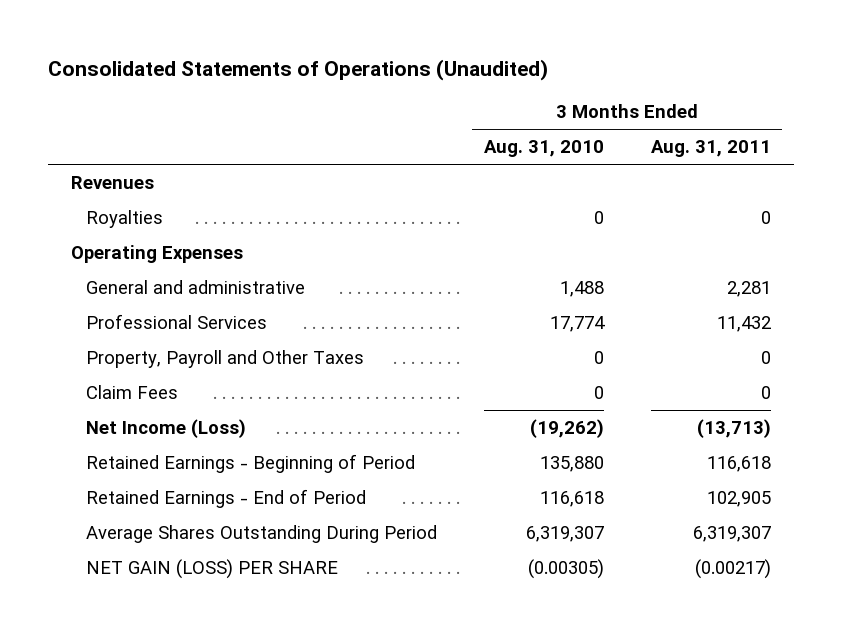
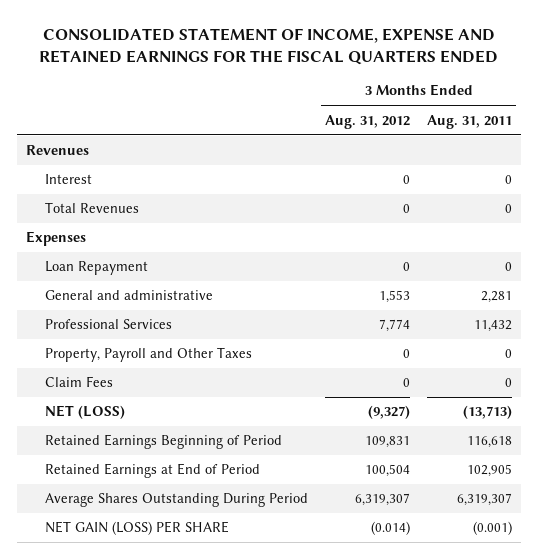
[47,59,548,82] Consolidated Statements of Operations (Unaudited) -> [39,27,499,65] CONSOLIDATED STATEMENT OF INCOME, EXPENSE AND RETAINED EARNINGS FOR THE FISCAL QUARTERS ENDED
[483,140,604,158] Aug. 31, 2010 -> none
none -> [325,114,411,129] Aug. 31, 2012
[85,210,163,229] Royalties -> none
none -> [45,174,93,185] Interest
none -> [45,202,140,214] Total Revenues
[70,245,243,264] Operating Expenses -> [25,231,86,247] Expenses
none -> [45,261,149,276] Loan Repayment
[85,419,246,439] Net Income (Loss) -> [45,405,126,420] NET (LOSS)
[85,454,415,474] Retained Earnings - Beginning of Period -> [45,434,283,450] Retained Earnings Beginning of Period
[85,489,366,509] Retained Earnings - End of Period -> [45,463,261,479] Retained Earnings at End of Period
[694,559,771,580] (0.00217) -> [473,521,513,536] (0.001)

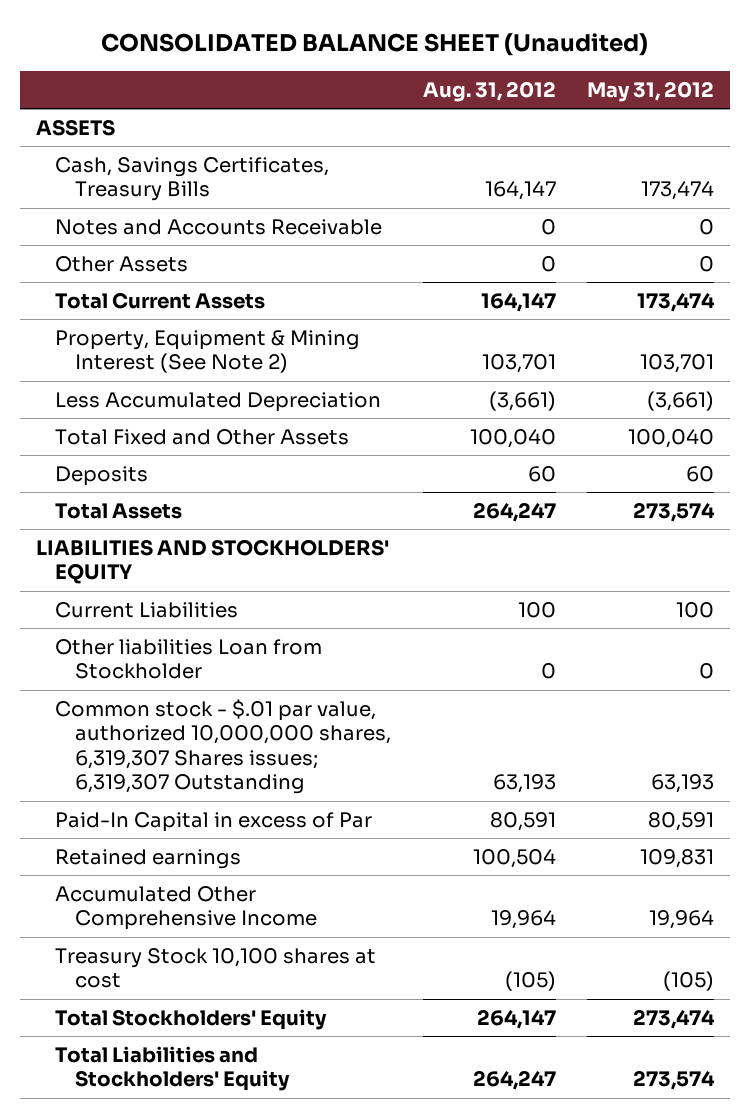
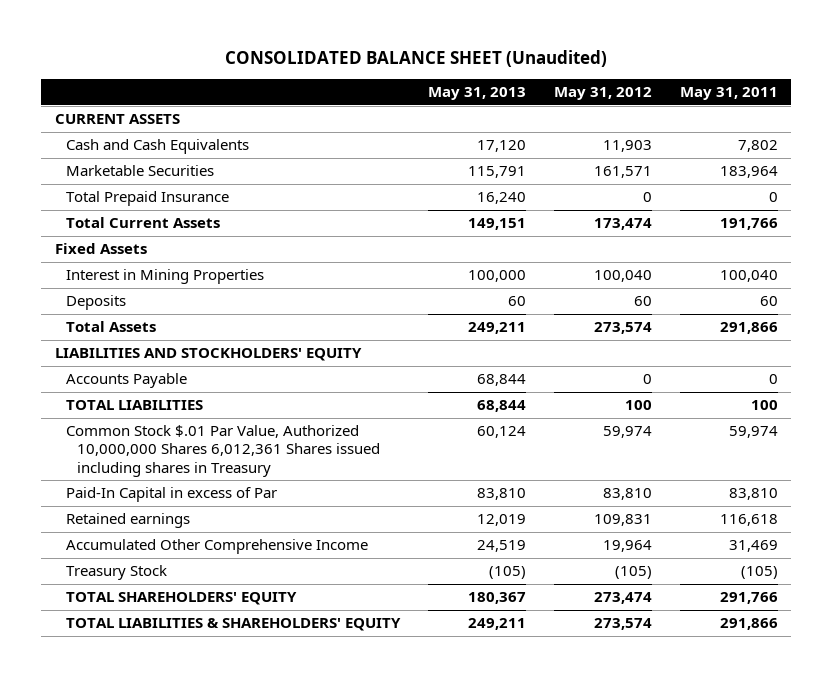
[422,80,556,102] Aug. 31, 2012 -> none
none -> [427,87,526,101] May 31, 2013
none -> [679,87,778,101] May 31, 2011
[55,156,330,202] Cash, Savings Certificates, Treasury Bills -> none
[55,218,383,235] Notes and Accounts Receivable -> none
[55,255,189,272] Other Assets -> none
[35,118,115,136] ASSETS -> [55,114,181,125] CURRENT ASSETS
none -> [66,139,250,155] Cash and Cash Equivalents
none -> [66,165,215,177] Marketable Securities
none -> [66,191,230,207] Total Prepaid Insurance
[55,329,361,374] Property, Equipment & Mining Interest (See Note 2) -> none
[55,391,382,412] Less Accumulated Depreciation -> none
[55,428,350,445] Total Fixed and Other Assets -> none
none -> [55,243,148,255] Fixed Assets
none -> [66,269,265,285] Interest in Mining Properties
[55,638,323,680] Other liabilities Loan from Stockholder -> none
none -> [66,373,188,389] Accounts Payable
[55,601,239,618] Current Liabilities -> [66,400,204,411] TOTAL LIABILITIES
[55,698,391,795] Common stock - $.01 par value, authorized 10,000,000 shares, 6,319,307 Shares issues; 6,319,307 Outstanding -> [66,425,380,477] Common Stock $.01 Par Value, Authorized 10,000,000 Shares 6,012,361 Shares issued including shares in Treasury
[651,774,715,794] 63,193 -> [602,426,652,439] 59,974
[648,811,715,831] 80,591 -> [602,488,652,501] 83,810
[55,947,377,989] Treasury Stock 10,100 shares at cost -> [66,565,168,581] Treasury Stock
[55,1008,328,1030] Total Stockholders' Equity -> [66,592,298,606] TOTAL SHAREHOLDERS' EQUITY
[55,1045,290,1092] Total Liabilities and Stockholders' Equity -> [66,618,402,632] TOTAL LIABILITIES & SHAREHOLDERS' EQUITY

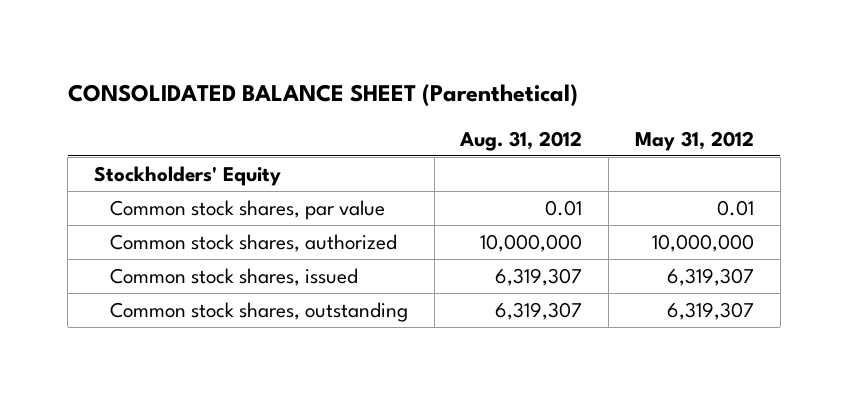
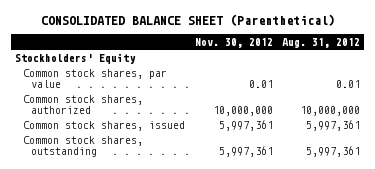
[635,130,755,151] May 31, 2012 -> none
none -> [194,37,273,48] Nov. 30, 2012
[495,268,583,287] 6,319,307 -> [305,119,360,131] 5,997,361
[495,302,583,321] 6,319,307 -> [305,145,360,157] 5,997,361

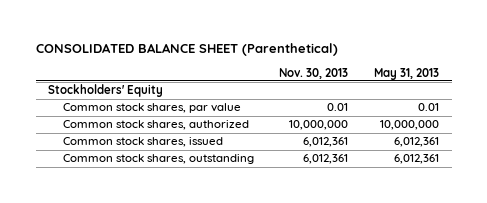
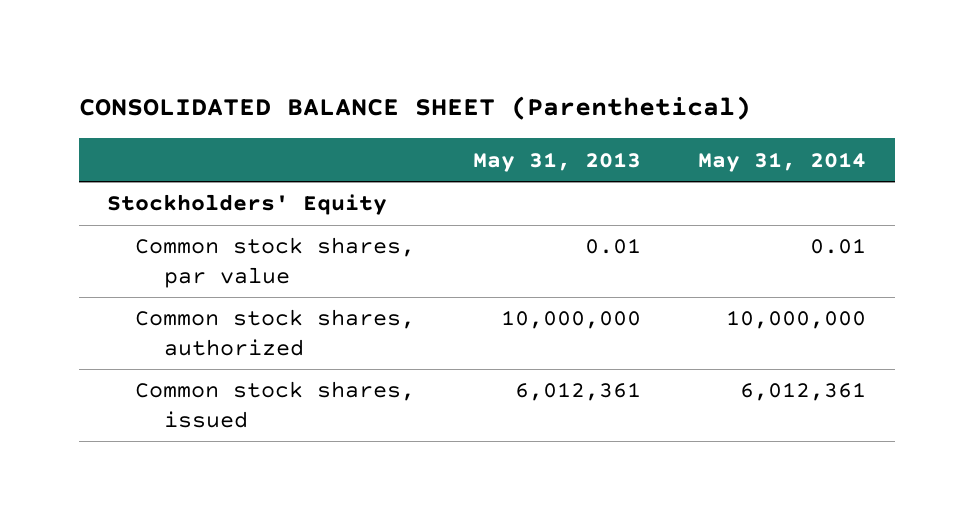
[279,67,349,79] Nov. 30, 2013 -> none
none -> [697,151,866,172] May 31, 2014
[62,154,254,165] Common stock shares, outstanding -> none

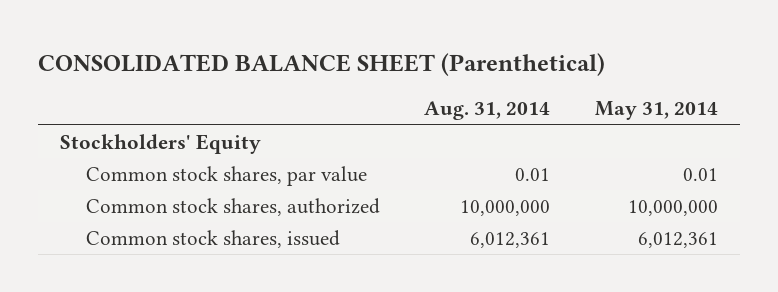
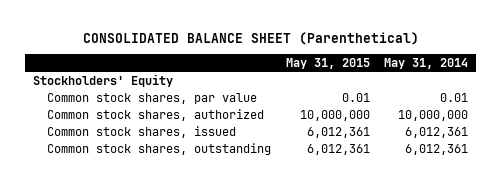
[424,101,551,121] Aug. 31, 2014 -> none
none -> [285,57,370,69] May 31, 2015
none -> [47,142,272,155] Common stock shares, outstanding

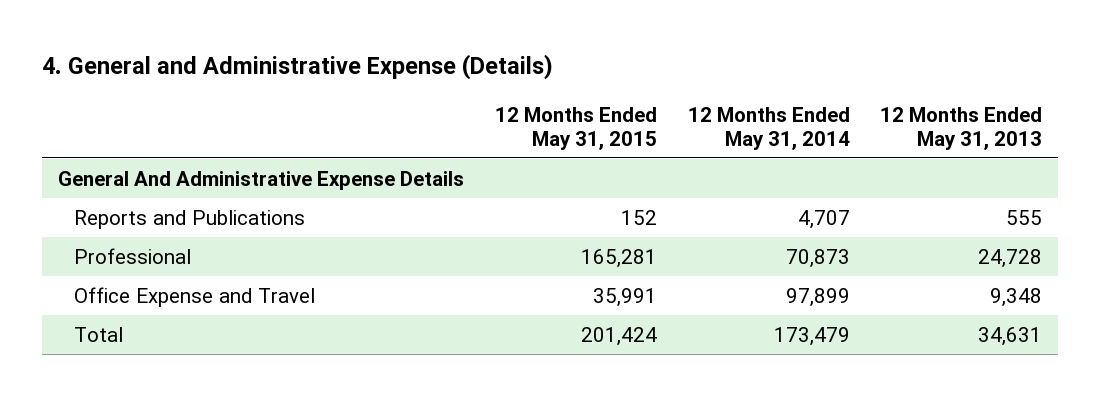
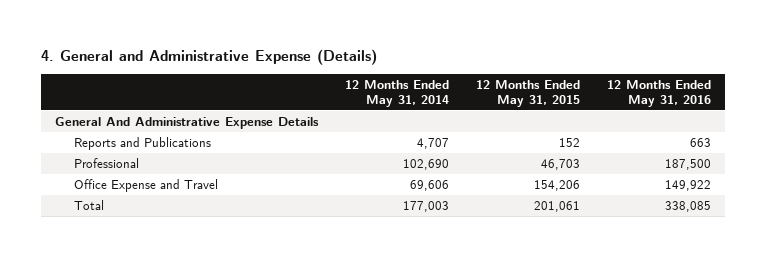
[880,106,1043,150] 12 Months Ended May 31, 2013 -> none
none -> [607,79,712,107] 12 Months Ended May 31, 2016
[580,248,657,268] 165,281 -> [541,158,581,170] 46,703
[785,248,850,268] 70,873 -> [403,158,450,170] 102,690
[592,287,657,307] 35,991 -> [534,179,581,191] 154,206
[785,287,850,307] 97,899 -> [410,179,450,191] 69,606
[580,326,657,346] 201,424 -> [534,200,581,212] 201,061
[773,326,850,346] 173,479 -> [403,200,450,212] 177,003

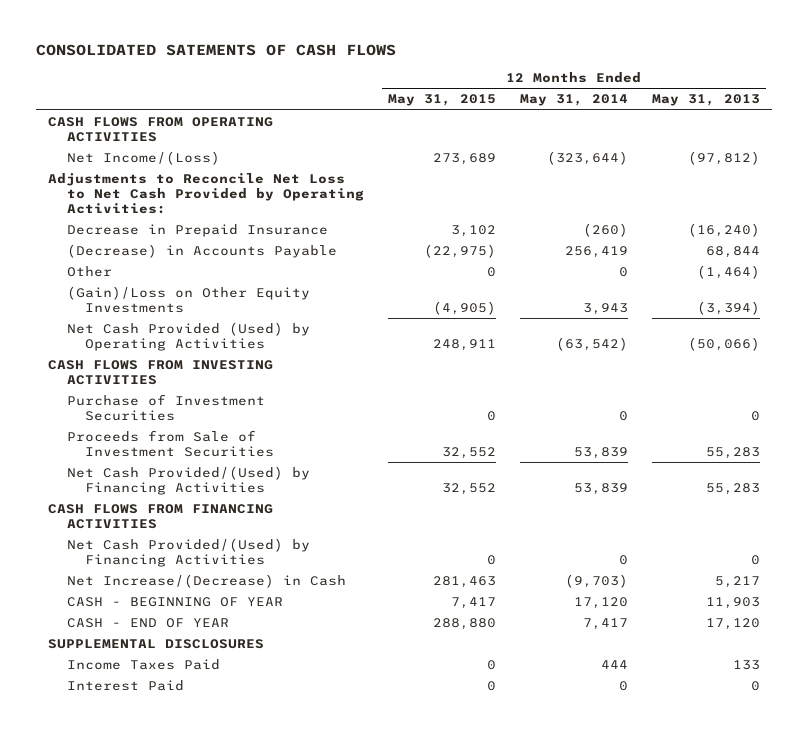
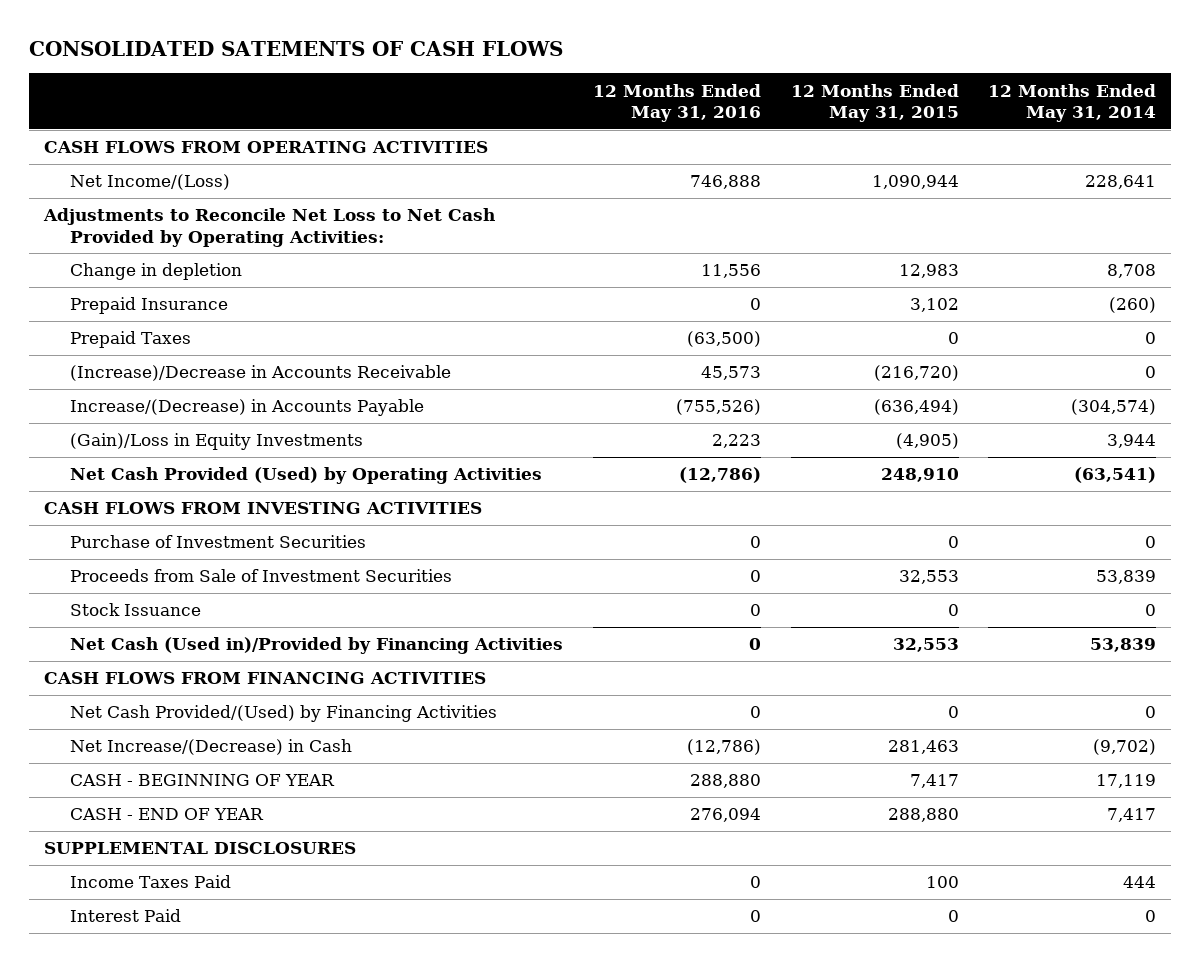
[651,94,760,107] May 31, 2013 -> none
none -> [592,83,761,122] 12 Months Ended May 31, 2016
[432,152,496,165] 273,689 -> [871,175,959,190] 1,090,944
[546,150,628,165] (323,644) -> [1085,175,1157,190] 228,641
[66,265,112,277] Other -> none
none -> [69,263,242,281] Change in depletion
[66,223,328,237] Decrease in Prepaid Insurance -> [69,297,228,315] Prepaid Insurance
none -> [69,331,191,349] Prepaid Taxes
none -> [69,365,451,382] (Increase)/Decrease in Accounts Receivable
[66,243,337,258] (Decrease) in Accounts Payable -> [69,399,424,417] Increase/(Decrease) in Accounts Payable
[423,243,496,258] (22,975) -> [873,399,959,416] (636,494)
[564,245,628,258] 256,419 -> [1071,399,1157,416] (304,574)
[66,285,310,314] (Gain)/Loss on Other Equity Investments -> [69,433,363,451] (Gain)/Loss in Equity Investments
[582,303,628,316] 3,943 -> [1107,434,1157,449] 3,944
[432,339,496,352] 248,911 -> [880,468,959,483] 248,910
[555,337,628,352] (63,542) -> [1074,467,1157,484] (63,541)
[441,447,496,460] 32,552 -> [898,570,959,585] 32,553
none -> [69,603,201,617] Stock Issuance
[66,465,310,496] Net Cash Provided/(Used) by Financing Activities -> [69,637,563,655] Net Cash (Used in)/Provided by Financing Activities
[441,483,496,496] 32,552 -> [892,638,959,653] 32,553
[564,573,628,588] (9,703) -> [1093,739,1157,756] (9,702)
[573,596,628,609] 17,120 -> [1096,774,1157,789] 17,119
[486,659,496,670] 0 -> [925,876,959,889] 100

